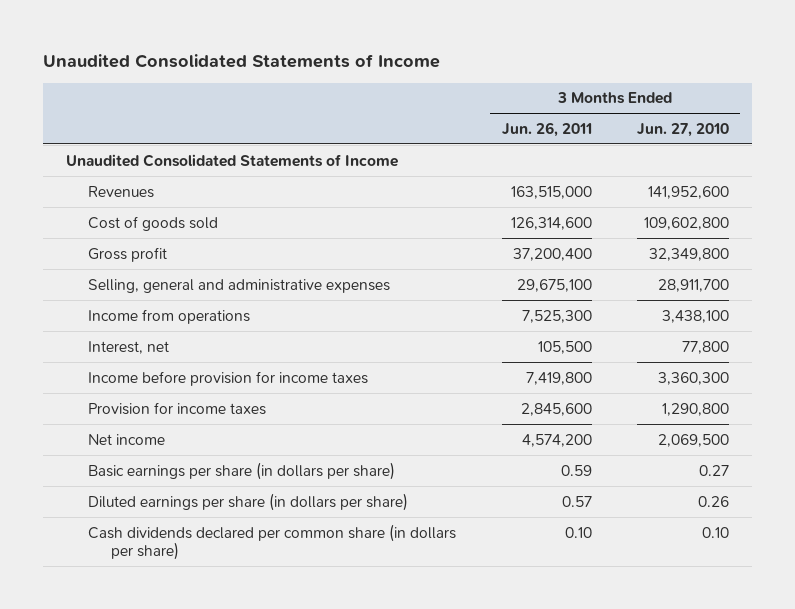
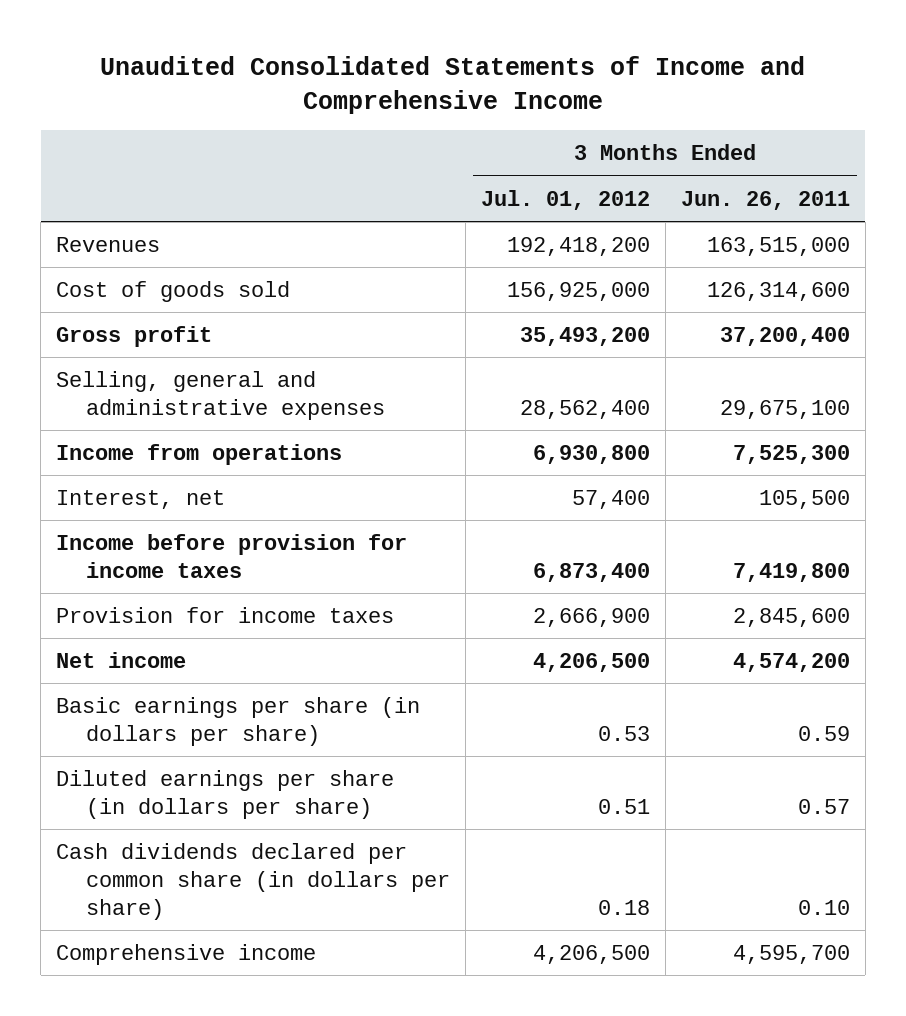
[43,54,441,69] Unaudited Consolidated Statements of Income -> [99,55,805,114] Unaudited Consolidated Statements of Income and Comprehensive Income
[636,122,729,137] Jun. 27, 2010 -> none
none -> [480,189,650,210] Jul. 01, 2012
[65,153,398,167] Unaudited Consolidated Statements of Income -> none
none -> [56,943,317,965] Comprehensive income

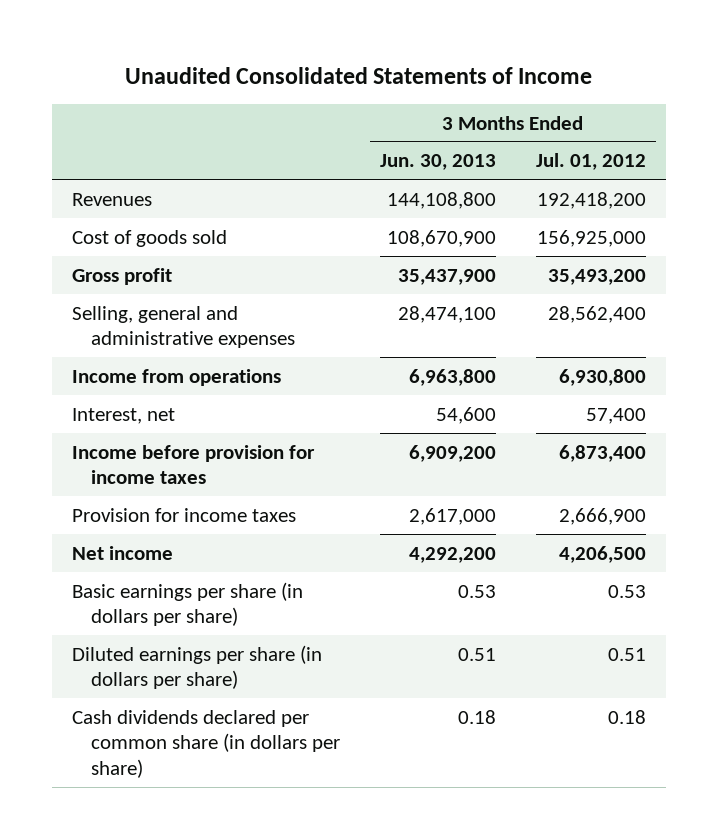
[99,55,805,114] Unaudited Consolidated Statements of Income and Comprehensive Income -> [124,66,592,84] Unaudited Consolidated Statements of Income
[680,190,850,210] Jun. 26, 2011 -> none
none -> [380,154,497,171] Jun. 30, 2013
[56,943,317,965] Comprehensive income -> none

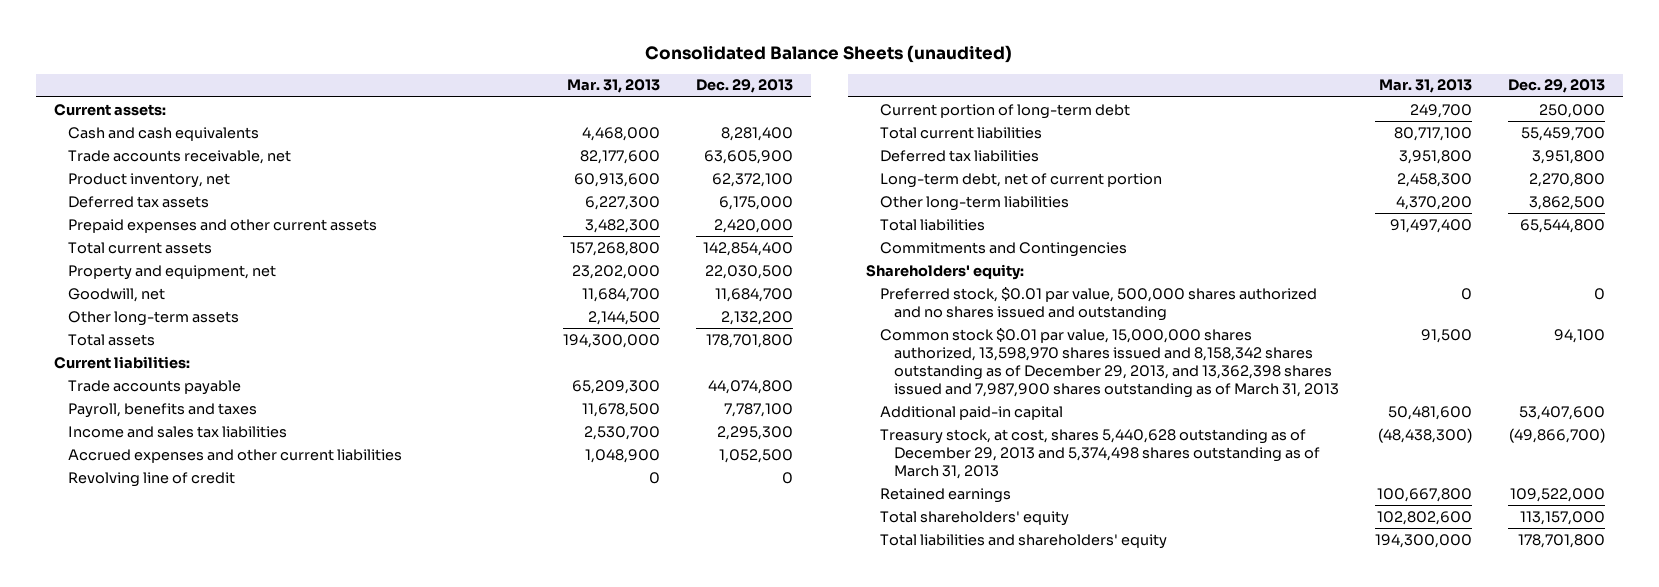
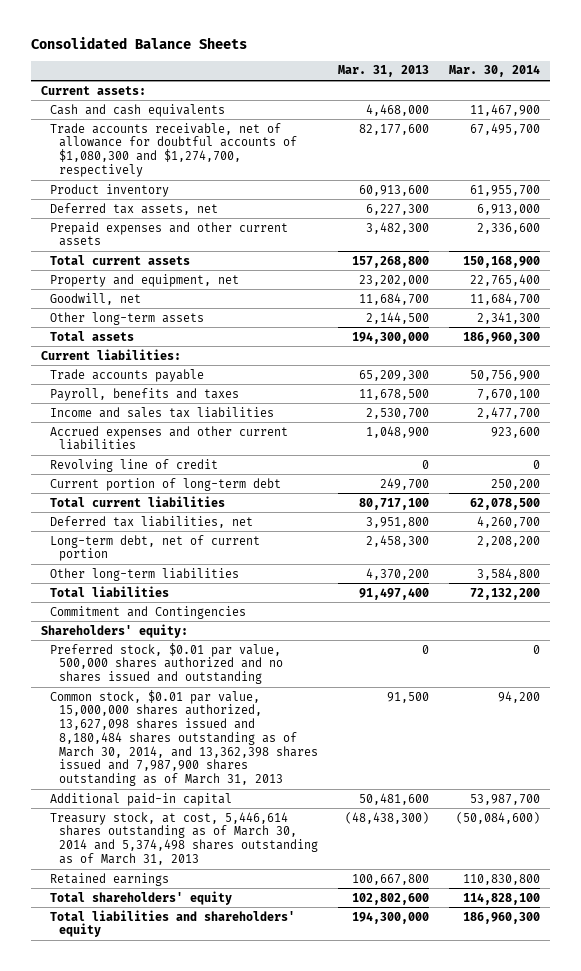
[645,44,1013,63] Consolidated Balance Sheets (unaudited) -> [31,37,248,50] Consolidated Balance Sheets
[696,79,794,94] Dec. 29, 2013 -> none
none -> [448,65,540,78] Mar. 30, 2014
[68,149,292,164] Trade accounts receivable, net -> [50,122,297,177] Trade accounts receivable, net of allowance for doubtful accounts of $1,080,300 and $1,274,700, respectively
[68,172,231,188] Product inventory, net -> [50,183,170,197] Product inventory
[68,195,210,208] Deferred tax assets -> [50,202,219,215] Deferred tax assets, net
[879,149,1039,162] Deferred tax liabilities -> [50,515,254,528] Deferred tax liabilities, net
[879,241,1127,257] Commitments and Contingencies -> [50,605,247,619] Commitment and Contingencies
[879,327,1340,399] Common stock $0.01 par value, 15,000,000 shares authorized, 13,598,970 shares issued and 8,158,342 shares outstanding as of December 29, 2013, and 13,362,398 shares issued and 7,987,900 shares outstanding as of March 31, 2013 -> [50,689,318,787] Common stock, $0.01 par value, 15,000,000 shares authorized, 13,627,098 shares issued and 8,180,484 shares outstanding as of March 30, 2014, and 13,362,398 shares issued and 7,987,900 shares outstanding as of March 31, 2013
[879,428,1321,480] Treasury stock, at cost, shares 5,440,628 outstanding as of December 29, 2013 and 5,374,498 shares outstanding as of March 31, 2013 -> [50,811,318,865] Treasury stock, at cost, 5,446,614 shares outstanding as of March 30, 2014 and 5,374,498 shares outstanding as of March 31, 2013

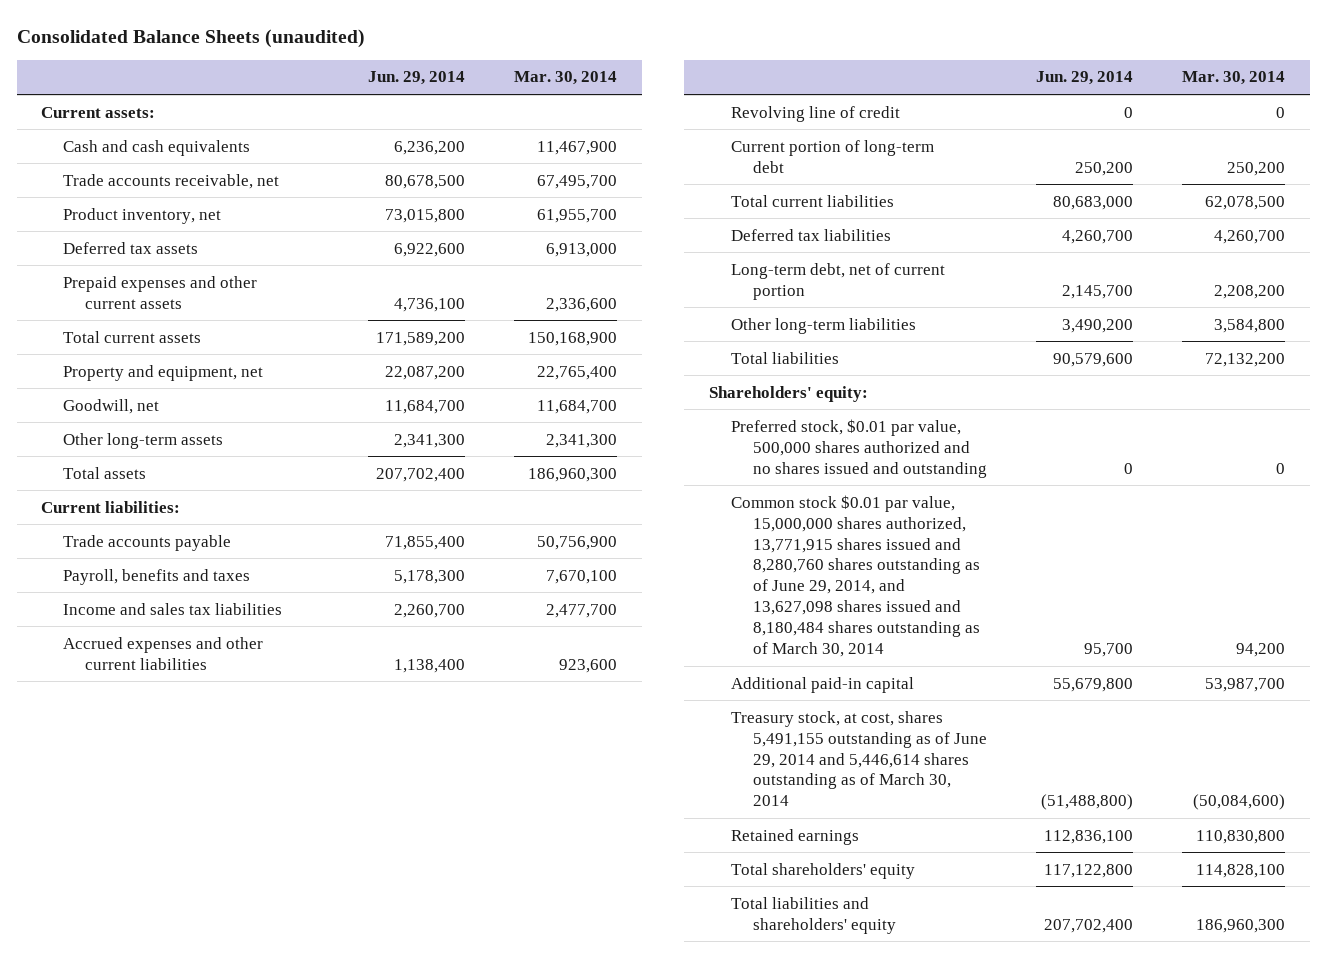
[31,37,248,50] Consolidated Balance Sheets -> [16,28,365,48] Consolidated Balance Sheets (unaudited)
[337,65,429,78] Mar. 31, 2013 -> none
none -> [368,71,466,86] Jun. 29, 2014
[50,122,297,177] Trade accounts receivable, net of allowance for doubtful accounts of $1,080,300 and $1,274,700, respectively -> [63,173,280,189] Trade accounts receivable, net
[50,183,170,197] Product inventory -> [63,207,222,224] Product inventory, net
[50,202,219,215] Deferred tax assets, net -> [63,241,199,254] Deferred tax assets
[50,515,254,528] Deferred tax liabilities, net -> [730,228,891,241] Deferred tax liabilities
[50,605,247,619] Commitment and Contingencies -> none
[50,689,318,787] Common stock, $0.01 par value, 15,000,000 shares authorized, 13,627,098 shares issued and 8,180,484 shares outstanding as of March 30, 2014, and 13,362,398 shares issued and 7,987,900 shares outstanding as of March 31, 2013 -> [730,494,981,658] Common stock $0.01 par value, 15,000,000 shares authorized, 13,771,915 shares issued and 8,280,760 shares outstanding as of June 29, 2014, and 13,627,098 shares issued and 8,180,484 shares outstanding as of March 30, 2014
[50,811,318,865] Treasury stock, at cost, 5,446,614 shares outstanding as of March 30, 2014 and 5,374,498 shares outstanding as of March 31, 2013 -> [730,710,988,807] Treasury stock, at cost, shares 5,491,155 outstanding as of June 29, 2014 and 5,446,614 shares outstanding as of March 30, 2014

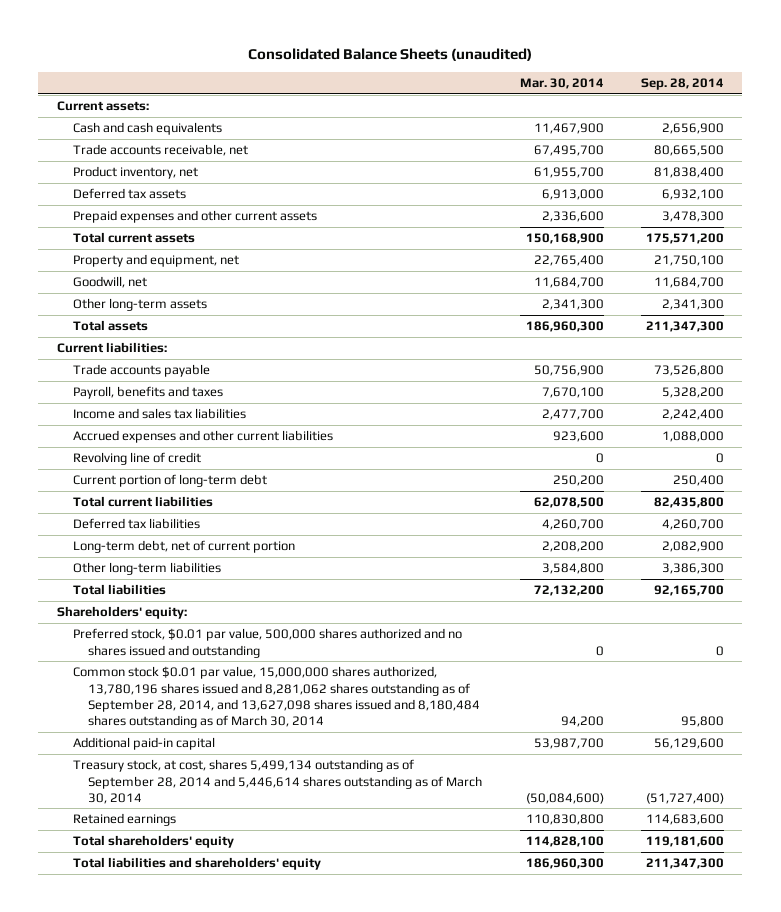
[368,71,466,86] Jun. 29, 2014 -> none
none -> [640,78,724,91] Sep. 28, 2014
[730,494,981,658] Common stock $0.01 par value, 15,000,000 shares authorized, 13,771,915 shares issued and 8,280,760 shares outstanding as of June 29, 2014, and 13,627,098 shares issued and 8,180,484 shares outstanding as of March 30, 2014 -> [72,666,481,729] Common stock $0.01 par value, 15,000,000 shares authorized, 13,780,196 shares issued and 8,281,062 shares outstanding as of September 28, 2014, and 13,627,098 shares issued and 8,180,484 shares outstanding as of March 30, 2014
[730,710,988,807] Treasury stock, at cost, shares 5,491,155 outstanding as of June 29, 2014 and 5,446,614 shares outstanding as of March 30, 2014 -> [72,759,483,804] Treasury stock, at cost, shares 5,499,134 outstanding as of September 28, 2014 and 5,446,614 shares outstanding as of March 30, 2014

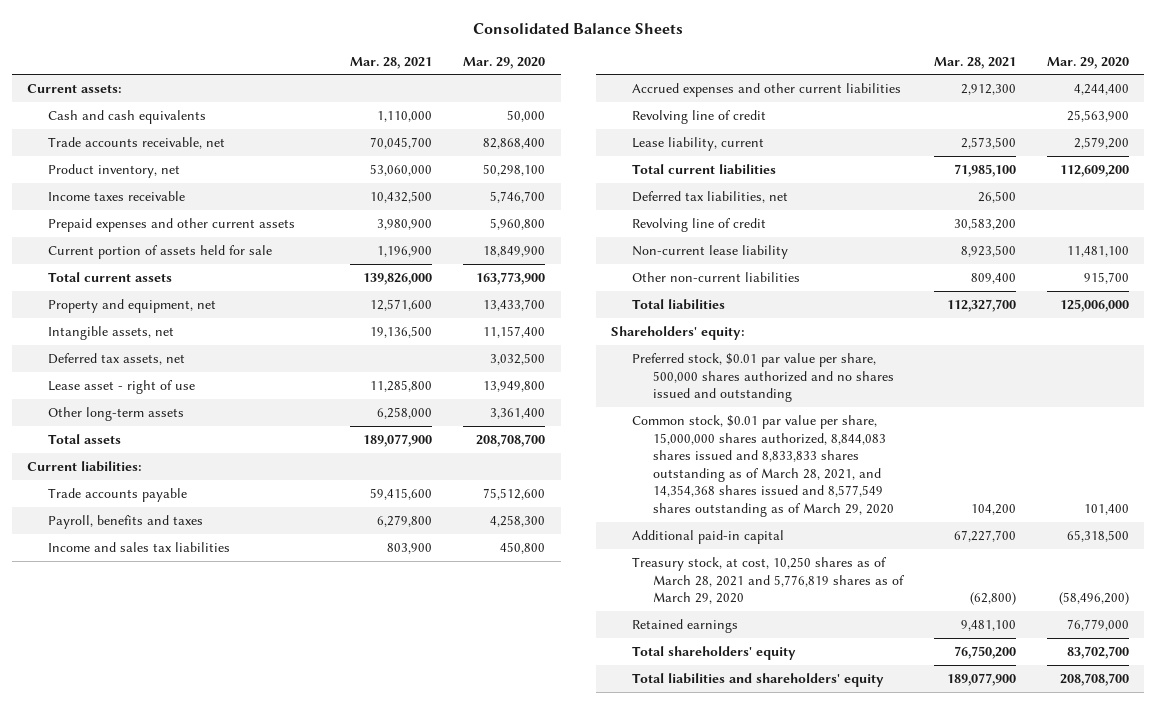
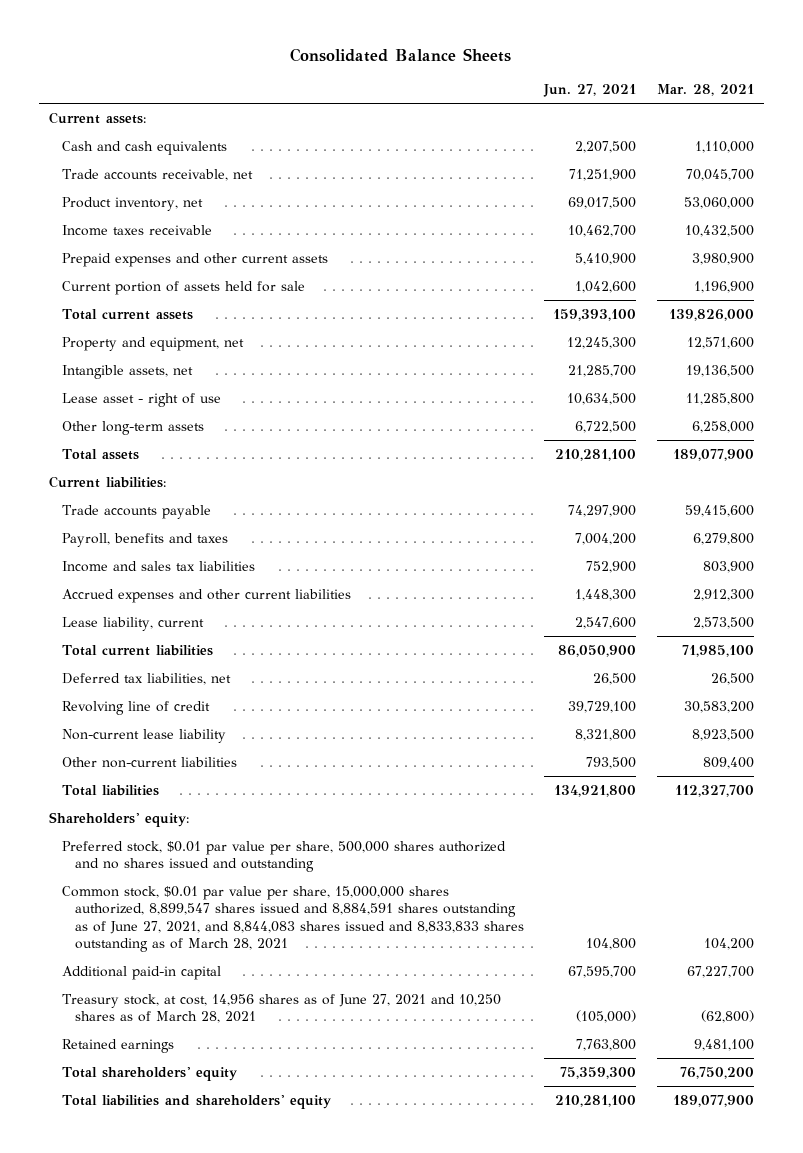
[463,56,546,69] Mar. 29, 2020 -> none
none -> [543,84,637,98] Jun. 27, 2021
[48,353,186,366] Deferred tax assets, net -> none
[631,110,766,125] Revolving line of credit -> none
[631,415,894,517] Common stock, $0.01 par value per share, 15,000,000 shares authorized, 8,844,083 shares issued and 8,833,833 shares outstanding as of March 28, 2021, and 14,354,368 shares issued and 8,577,549 shares outstanding as of March 29, 2020 -> [62,885,524,952] Common stock, $0.01 par value per share, 15,000,000 shares authorized, 8,899,547 shares issued and 8,884,591 shares outstanding as of June 27, 2021, and 8,844,083 shares issued and 8,833,833 shares outstanding as of March 28, 2021
[631,557,905,605] Treasury stock, at cost, 10,250 shares as of March 28, 2021 and 5,776,819 shares as of March 29, 2020 -> [62,993,502,1024] Treasury stock, at cost, 14,956 shares as of June 27, 2021 and 10,250 shares as of March 28, 2021

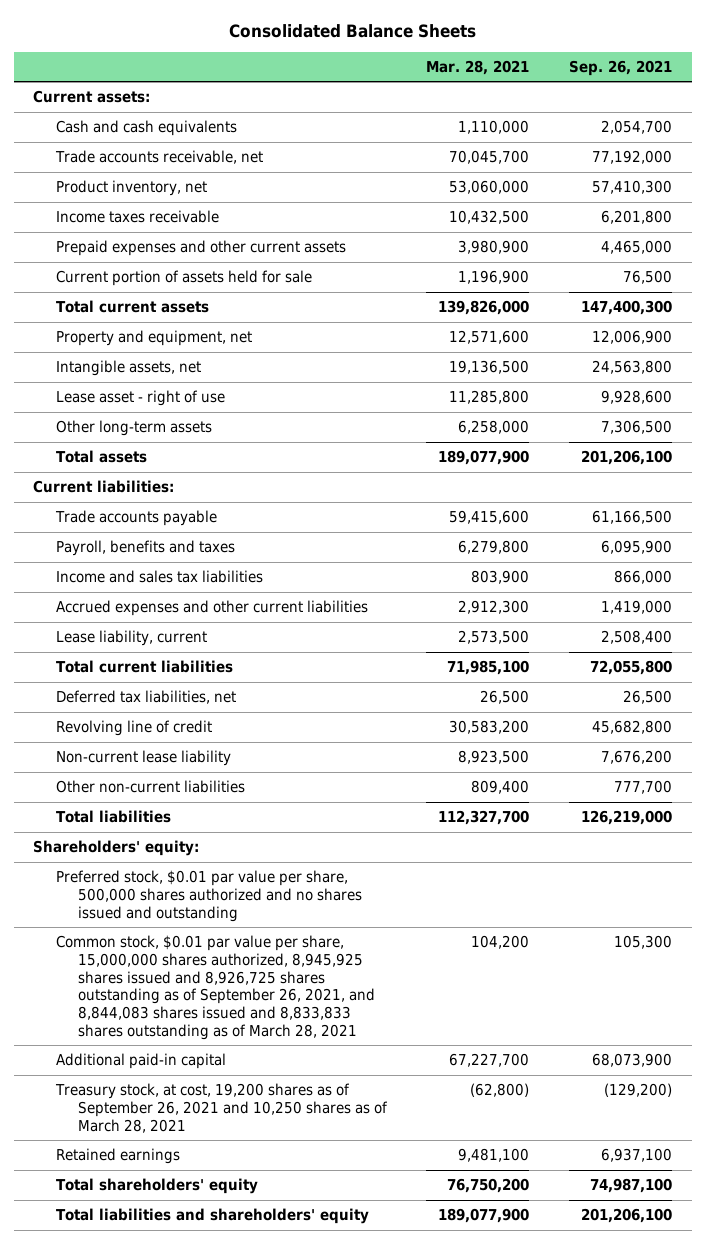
[543,84,637,98] Jun. 27, 2021 -> none
none -> [568,59,672,76] Sep. 26, 2021
[62,885,524,952] Common stock, $0.01 par value per share, 15,000,000 shares authorized, 8,899,547 shares issued and 8,884,591 shares outstanding as of June 27, 2021, and 8,844,083 shares issued and 8,833,833 shares outstanding as of March 28, 2021 -> [55,935,375,1040] Common stock, $0.01 par value per share, 15,000,000 shares authorized, 8,945,925 shares issued and 8,926,725 shares outstanding as of September 26, 2021, and 8,844,083 shares issued and 8,833,833 shares outstanding as of March 28, 2021
[62,993,502,1024] Treasury stock, at cost, 14,956 shares as of June 27, 2021 and 10,250 shares as of March 28, 2021 -> [54,1083,388,1133] Treasury stock, at cost, 19,200 shares as of September 26, 2021 and 10,250 shares as of March 28, 2021

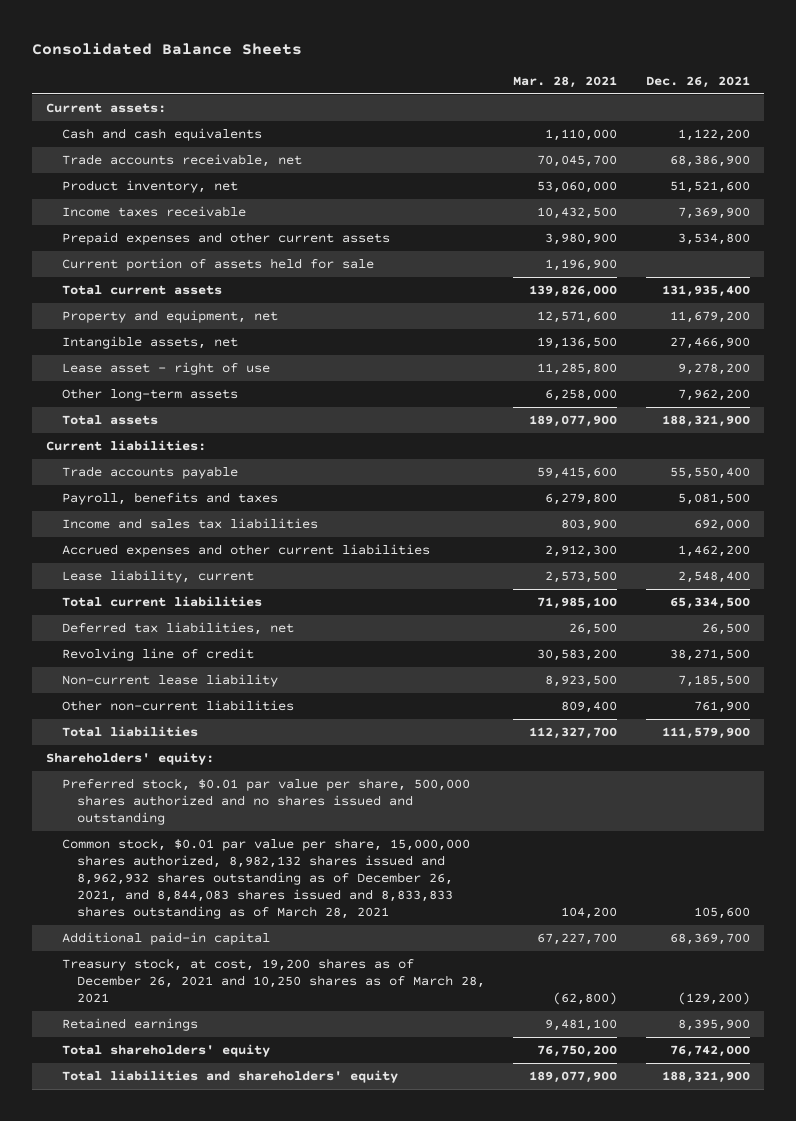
[568,59,672,76] Sep. 26, 2021 -> none
none -> [645,76,750,89] Dec. 26, 2021
[55,935,375,1040] Common stock, $0.01 par value per share, 15,000,000 shares authorized, 8,945,925 shares issued and 8,926,725 shares outstanding as of September 26, 2021, and 8,844,083 shares issued and 8,833,833 shares outstanding as of March 28, 2021 -> [61,837,470,920] Common stock, $0.01 par value per share, 15,000,000 shares authorized, 8,982,132 shares issued and 8,962,932 shares outstanding as of December 26, 2021, and 8,844,083 shares issued and 8,833,833 shares outstanding as of March 28, 2021
[54,1083,388,1133] Treasury stock, at cost, 19,200 shares as of September 26, 2021 and 10,250 shares as of March 28, 2021 -> [61,957,485,1004] Treasury stock, at cost, 19,200 shares as of December 26, 2021 and 10,250 shares as of March 28, 2021

